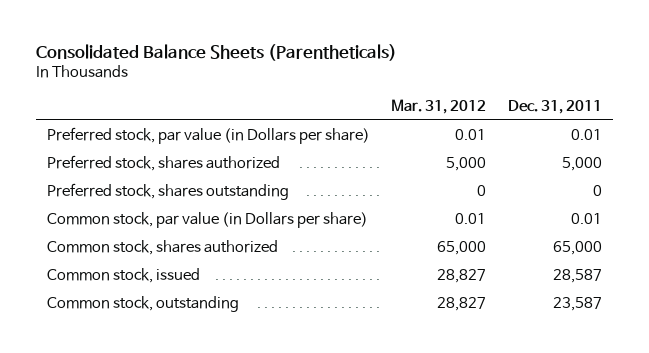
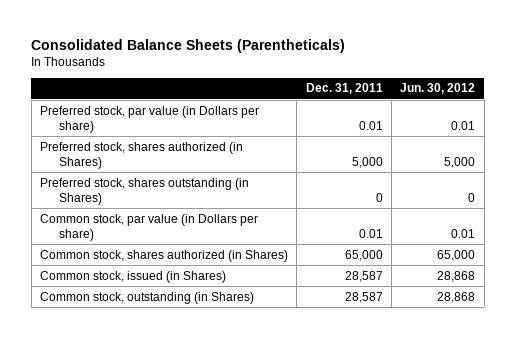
[391,98,487,114] Mar. 31, 2012 -> none
none -> [400,83,476,95] Jun. 30, 2012
[46,155,280,172] Preferred stock, shares authorized -> [39,141,243,169] Preferred stock, shares authorized (in Shares)
[46,183,289,201] Preferred stock, shares outstanding -> [39,177,249,205] Preferred stock, shares outstanding (in Shares)
[46,240,278,256] Common stock, shares authorized -> [39,249,288,262] Common stock, shares authorized (in Shares)
[46,268,200,284] Common stock, issued -> [39,270,226,283] Common stock, issued (in Shares)
[46,296,239,313] Common stock, outstanding -> [39,291,254,304] Common stock, outstanding (in Shares)
[553,297,603,312] 23,587 -> [344,291,383,303] 28,587

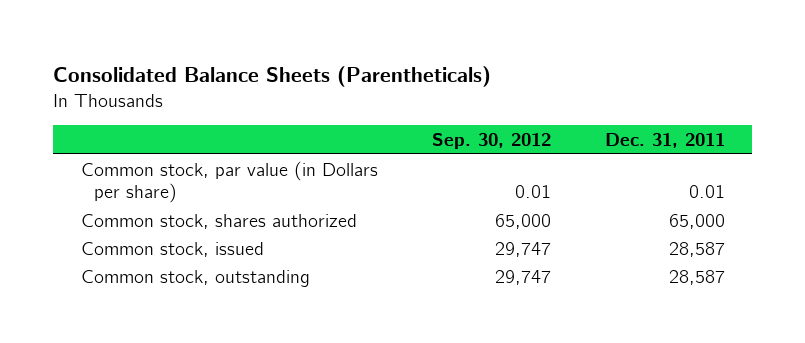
[400,83,476,95] Jun. 30, 2012 -> none
none -> [431,132,551,149] Sep. 30, 2012
[39,105,259,133] Preferred stock, par value (in Dollars per share) -> none
[39,141,243,169] Preferred stock, shares authorized (in Shares) -> none
[39,177,249,205] Preferred stock, shares outstanding (in Shares) -> none
[39,249,288,262] Common stock, shares authorized (in Shares) -> [80,213,357,229] Common stock, shares authorized
[39,270,226,283] Common stock, issued (in Shares) -> [80,241,264,257] Common stock, issued
[39,291,254,304] Common stock, outstanding (in Shares) -> [80,269,310,287] Common stock, outstanding

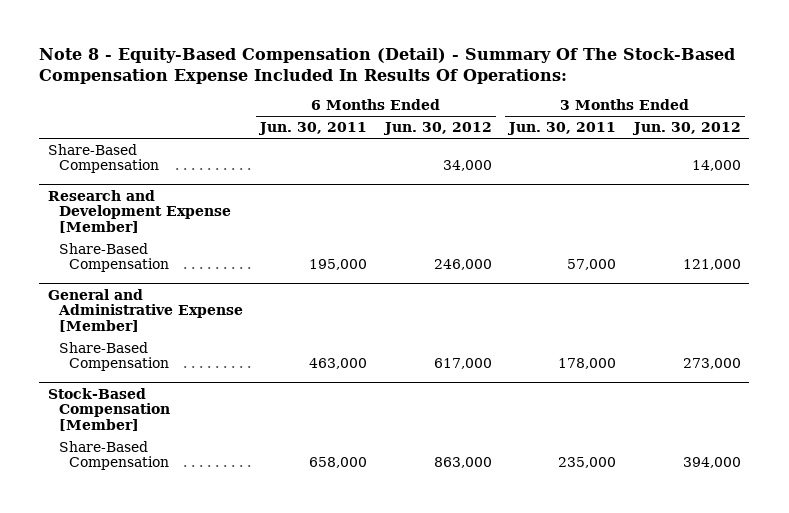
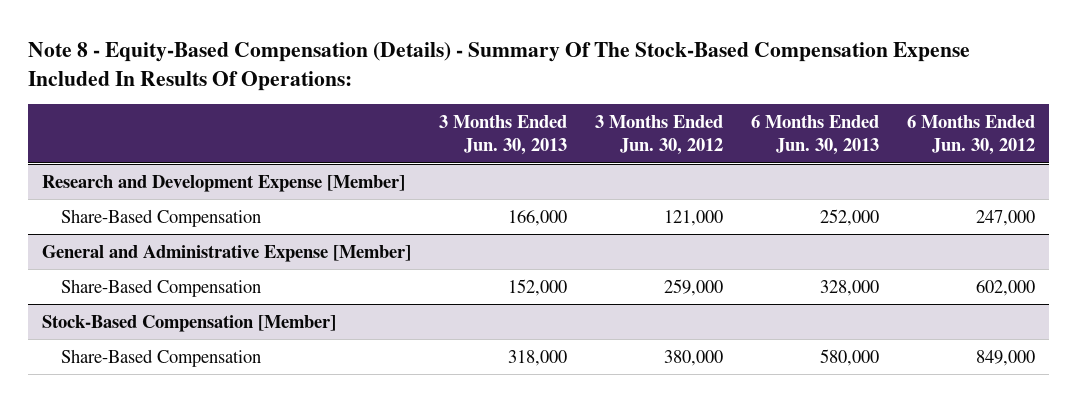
[39,48,736,84] Note 8 - Equity-Based Compensation (Detail) - Summary Of The Stock-Based Compensation Expense Included In Results Of Operations: -> [27,41,970,91] Note 8 - Equity-Based Compensation (Details) - Summary Of The Stock-Based Compensation Expense Included In Results Of Operations:
[258,122,368,136] Jun. 30, 2011 -> none
[507,122,617,136] Jun. 30, 2011 -> none
none -> [438,114,567,156] 3 Months Ended Jun. 30, 2013
none -> [751,114,880,156] 6 Months Ended Jun. 30, 2013
[47,143,159,174] Share-Based Compensation -> none
[433,259,492,271] 246,000 -> [976,209,1036,226] 247,000
[433,358,492,370] 617,000 -> [976,279,1036,296] 602,000
[682,358,741,370] 273,000 -> [663,278,723,296] 259,000
[433,457,492,469] 863,000 -> [976,349,1036,366] 849,000
[682,457,741,469] 394,000 -> [663,349,723,366] 380,000

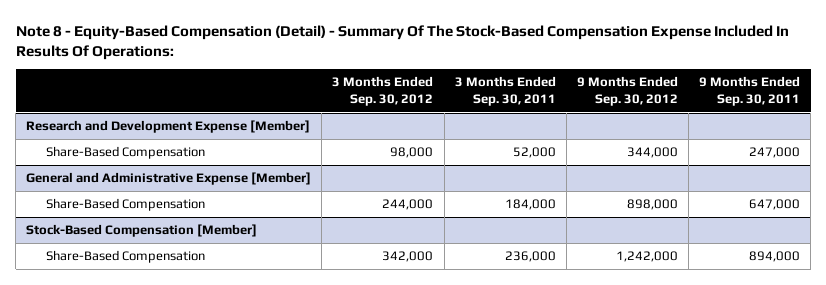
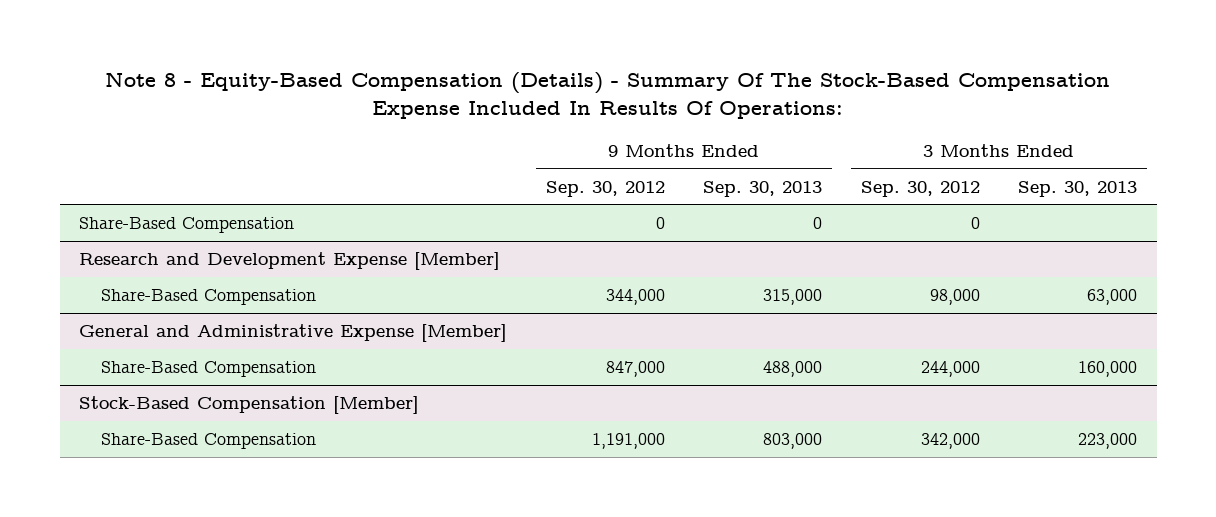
[15,24,789,61] Note 8 - Equity-Based Compensation (Detail) - Summary Of The Stock-Based Compensation Expense Included In Results Of Operations: -> [105,72,1111,120] Note 8 - Equity-Based Compensation (Details) - Summary Of The Stock-Based Compensation Expense Included In Results Of Operations:
[454,76,556,107] 3 Months Ended Sep. 30, 2011 -> none
[699,76,801,107] 9 Months Ended Sep. 30, 2011 -> none
none -> [703,180,823,197] Sep. 30, 2013
none -> [1018,180,1138,197] Sep. 30, 2013
none -> [78,216,294,233] Share-Based Compensation
[626,199,678,211] 898,000 -> [605,360,665,377] 847,000
[615,251,678,263] 1,242,000 -> [591,432,665,449] 1,191,000

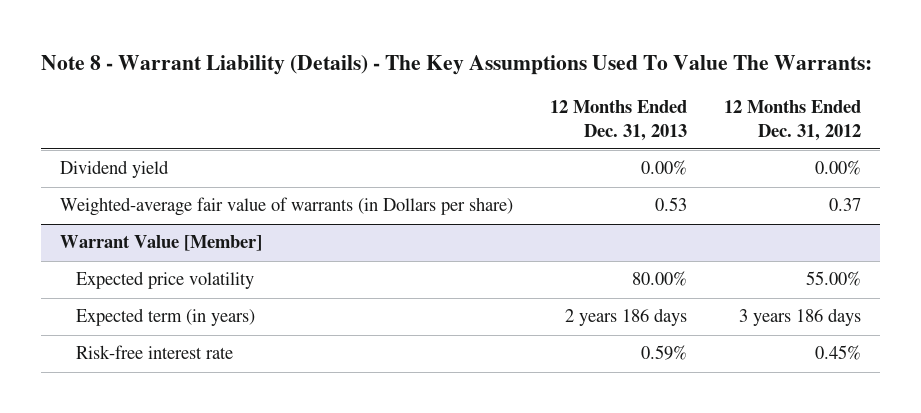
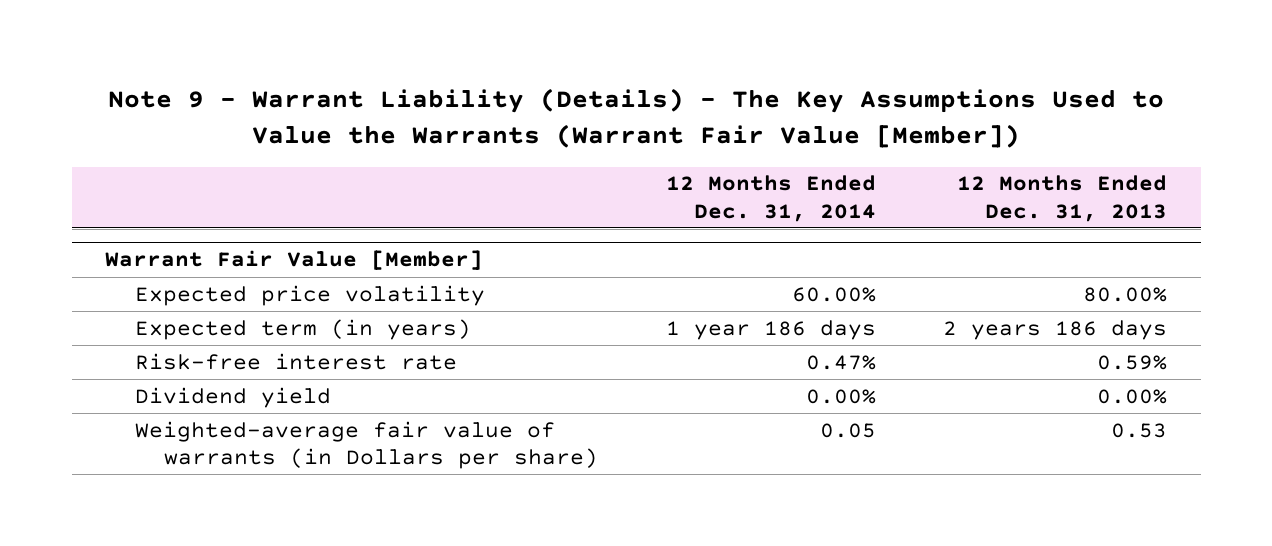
[41,54,873,75] Note 8 - Warrant Liability (Details) - The Key Assumptions Used To Value The Warrants: -> [108,88,1165,149] Note 9 - Warrant Liability (Details) - The Key Assumptions Used to Value the Warrants (Warrant Fair Value [Member])
[724,99,862,141] 12 Months Ended Dec. 31, 2012 -> none
none -> [665,175,876,222] 12 Months Ended Dec. 31, 2014
[59,160,169,179] Dividend yield -> none
[59,197,513,217] Weighted-average fair value of warrants (in Dollars per share) -> none
[59,235,262,252] Warrant Value [Member] -> [105,250,484,271] Warrant Fair Value [Member]
none -> [134,386,331,408] Dividend yield
none -> [134,420,599,470] Weighted-average fair value of warrants (in Dollars per share)

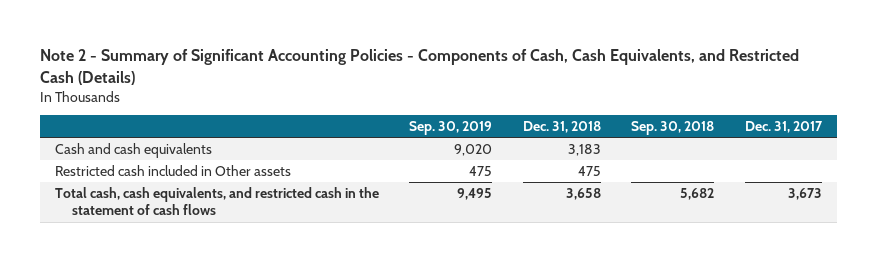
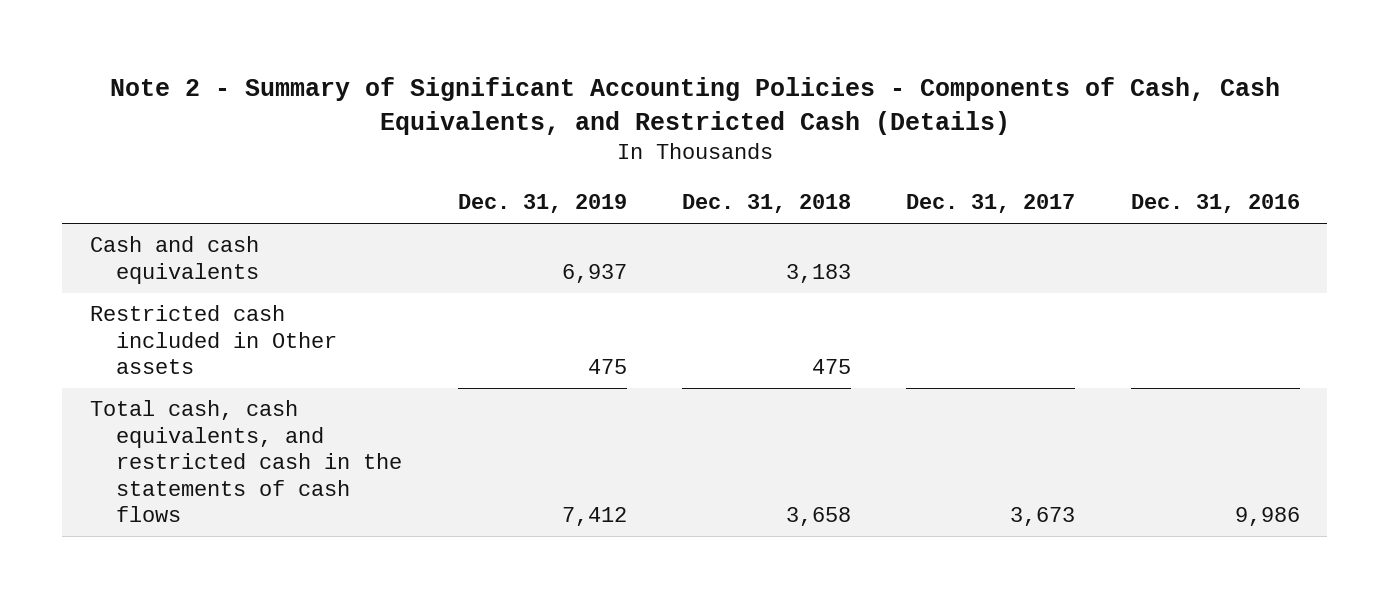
[409,121,493,136] Sep. 30, 2019 -> none
[631,121,715,136] Sep. 30, 2018 -> none
none -> [457,194,627,214] Dec. 31, 2019
none -> [1130,194,1300,214] Dec. 31, 2016
[55,186,380,216] Total cash, cash equivalents, and restricted cash in the statement of cash flows -> [89,400,403,522] Total cash, cash equivalents, and restricted cash in the statements of cash flows

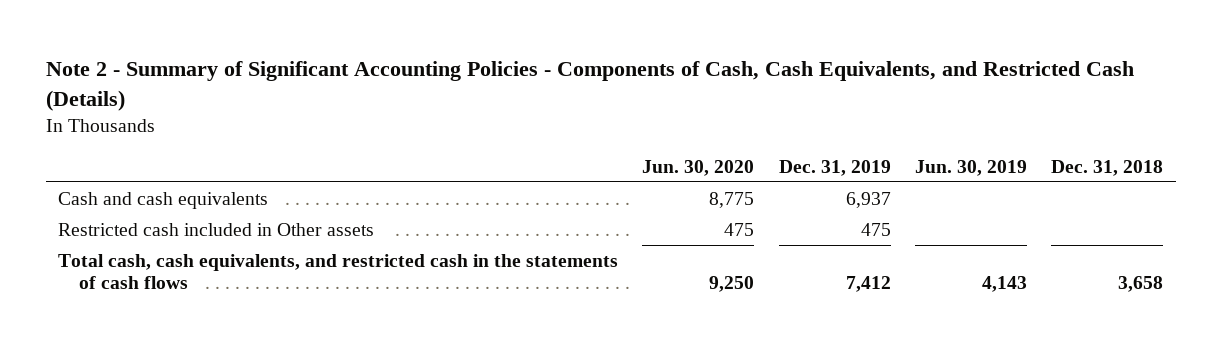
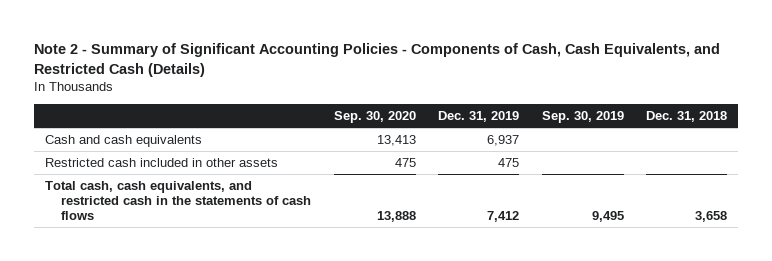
[642,159,755,176] Jun. 30, 2020 -> none
[915,159,1028,176] Jun. 30, 2019 -> none
none -> [333,110,416,123] Sep. 30, 2020
none -> [541,110,624,123] Sep. 30, 2019
[58,222,375,236] Restricted cash included in Other assets -> [45,158,279,168] Restricted cash included in other assets

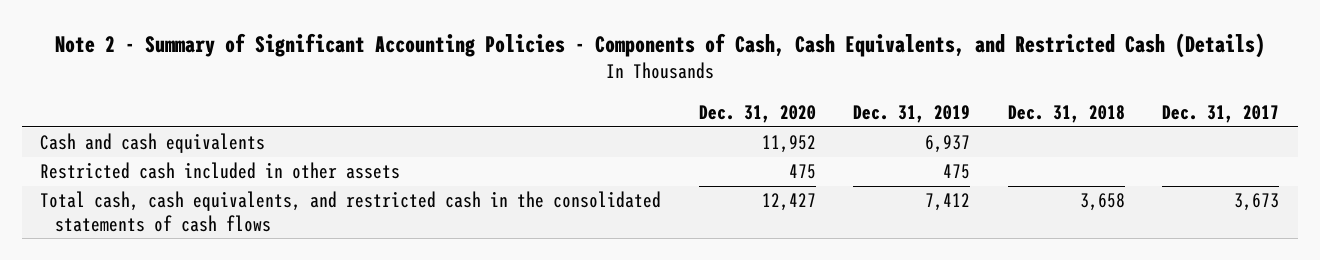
[333,110,416,123] Sep. 30, 2020 -> none
[541,110,624,123] Sep. 30, 2019 -> none
none -> [698,104,816,123] Dec. 31, 2020
none -> [1162,104,1280,123] Dec. 31, 2017
[45,181,312,221] Total cash, cash equivalents, and restricted cash in the statements of cash flows -> [40,191,662,232] Total cash, cash equivalents, and restricted cash in the consolidated statements of cash flows

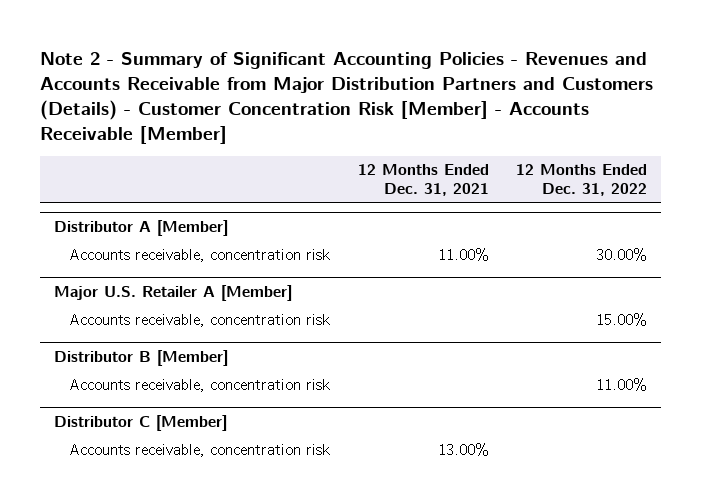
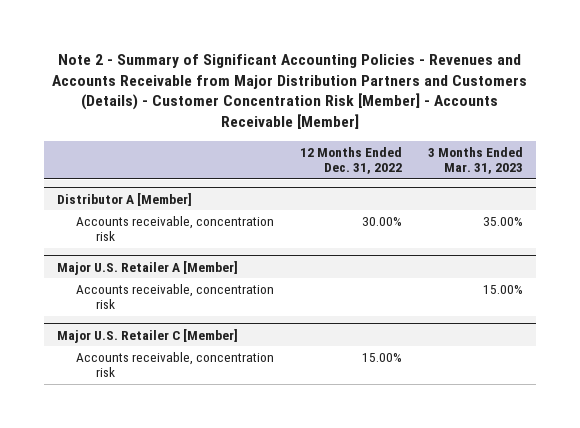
[357,164,489,196] 12 Months Ended Dec. 31, 2021 -> none
none -> [428,146,524,175] 3 Months Ended Mar. 31, 2023
[68,313,330,327] Accounts receivable, concentration risk -> none
[54,349,229,366] Distributor B [Member] -> none
[68,378,330,392] Accounts receivable, concentration risk -> none
[54,414,228,431] Distributor C [Member] -> none
none -> [56,328,238,343] Major U.S. Retailer C [Member]
none -> [76,351,275,378] Accounts receivable, concentration risk

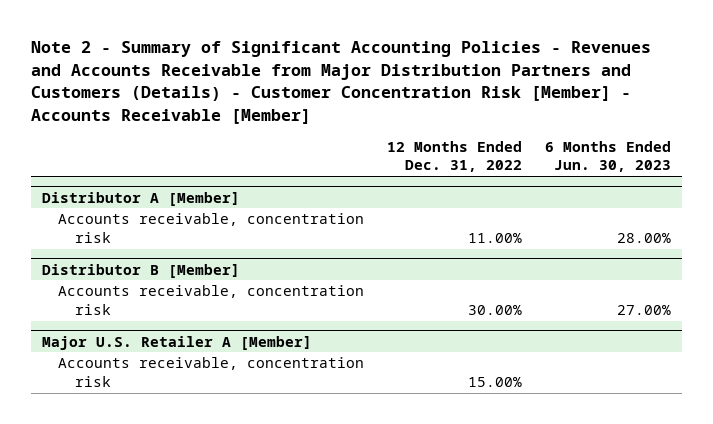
[428,146,524,175] 3 Months Ended Mar. 31, 2023 -> none
none -> [544,140,671,173] 6 Months Ended Jun. 30, 2023
none -> [58,213,365,243] Accounts receivable, concentration risk
none -> [42,263,241,278] Distributor B [Member]
[76,283,275,310] Accounts receivable, concentration risk -> none
[56,328,238,343] Major U.S. Retailer C [Member] -> none

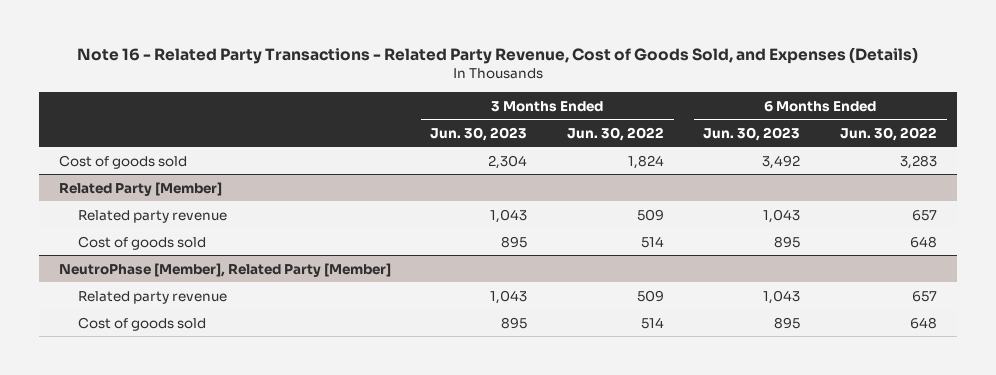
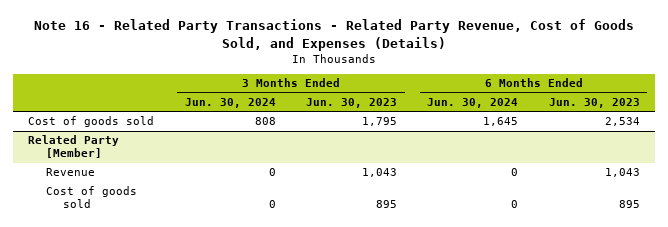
[566,126,664,141] Jun. 30, 2022 -> none
[840,126,938,141] Jun. 30, 2022 -> none
none -> [184,97,276,108] Jun. 30, 2024
none -> [427,97,519,108] Jun. 30, 2024
[488,154,528,169] 2,304 -> [362,117,398,127] 1,795
[762,154,801,169] 3,492 -> [604,117,640,127] 2,534
[77,235,206,250] Cost of goods sold -> none
[58,262,391,277] NeutroPhase [Member], Related Party [Member] -> none
[77,290,227,304] Related party revenue -> none
[77,209,227,223] Related party revenue -> [45,168,95,177] Revenue

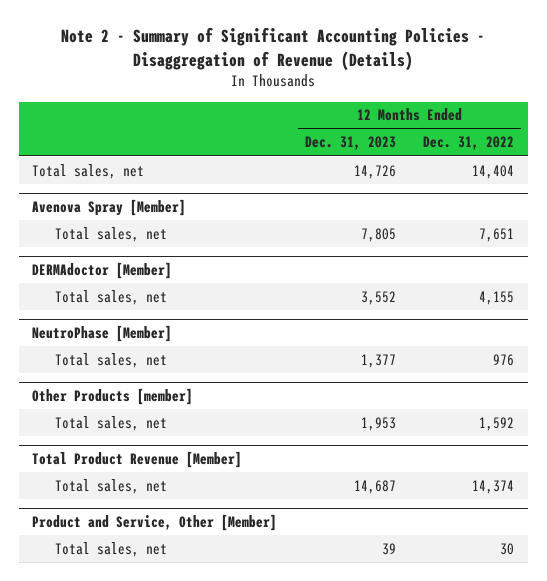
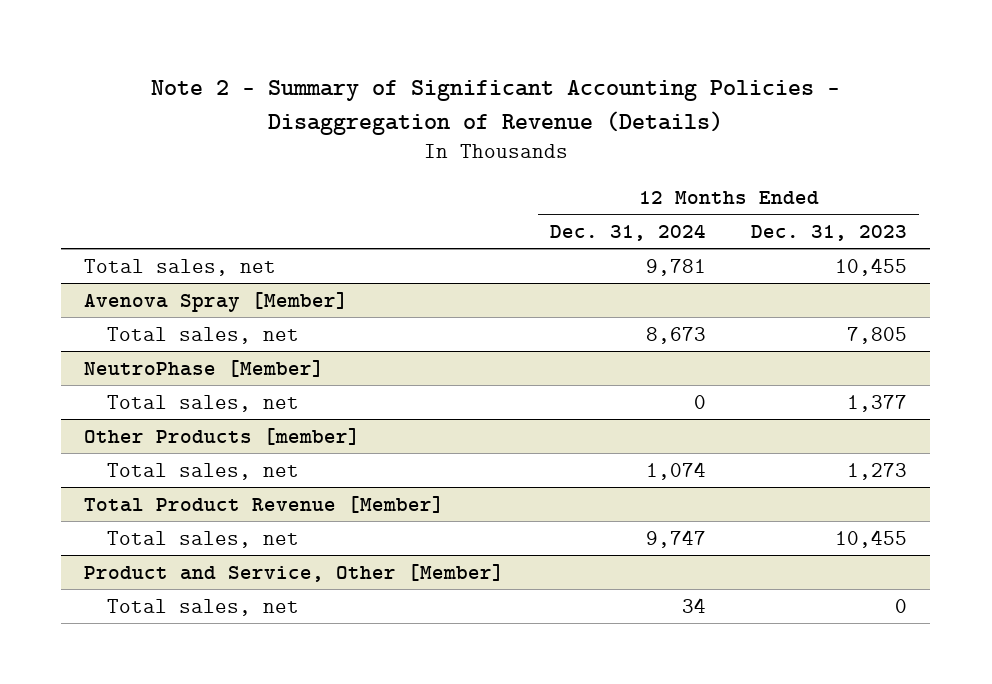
[423,136,515,151] Dec. 31, 2022 -> none
none -> [549,223,706,241] Dec. 31, 2024
[353,164,396,179] 14,726 -> [835,257,908,276] 10,455
[32,262,173,280] DERMAdoctor [Member] -> none
[54,289,167,305] Total sales, net -> none
[360,416,396,431] 1,953 -> [847,462,908,480] 1,273
[353,479,396,494] 14,687 -> [835,529,908,548] 10,455
[381,542,396,555] 39 -> [895,598,908,613] 0

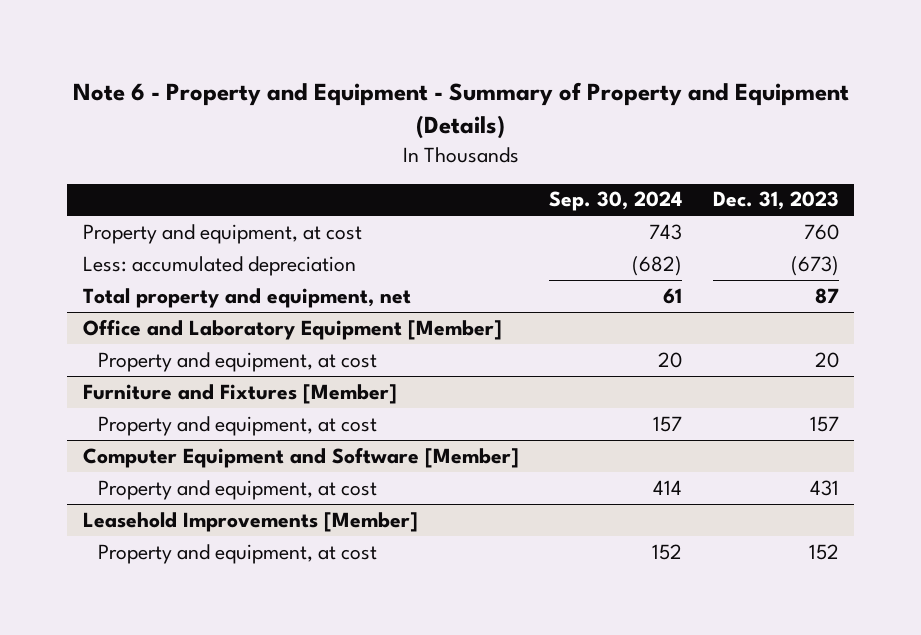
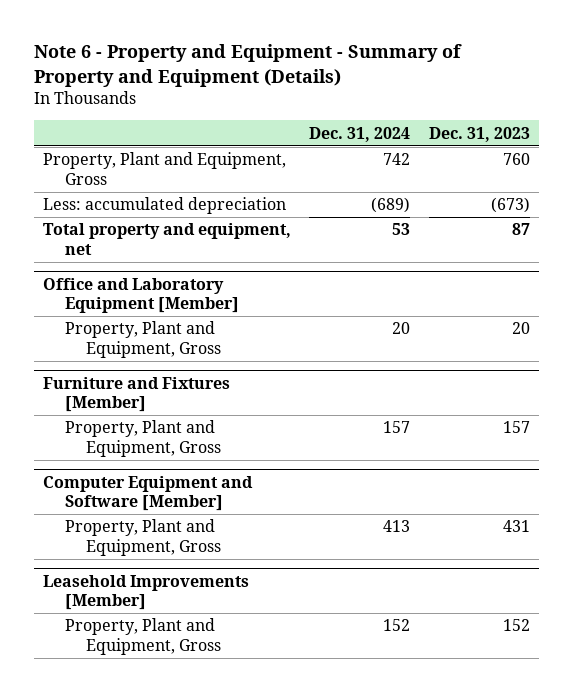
[549,191,683,212] Sep. 30, 2024 -> none
none -> [309,126,411,142] Dec. 31, 2024
[82,223,362,244] Property and equipment, at cost -> [43,152,287,185] Property, Plant and Equipment, Gross
[97,351,377,372] Property and equipment, at cost -> [64,321,222,358] Property, Plant and Equipment, Gross
[97,415,377,436] Property and equipment, at cost -> [64,420,222,457] Property, Plant and Equipment, Gross
[97,479,377,500] Property and equipment, at cost -> [64,519,222,556] Property, Plant and Equipment, Gross
[97,543,377,564] Property and equipment, at cost -> [64,618,222,655] Property, Plant and Equipment, Gross

